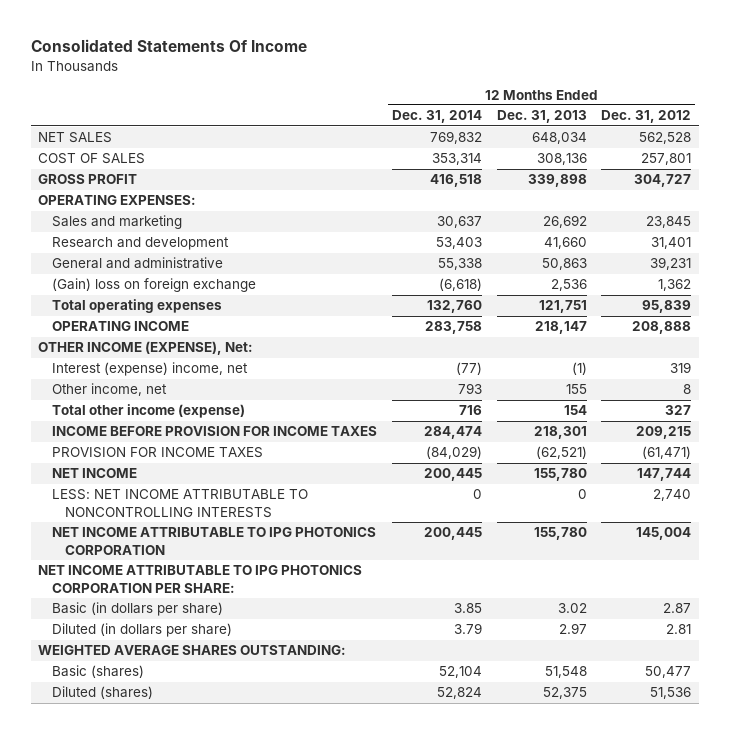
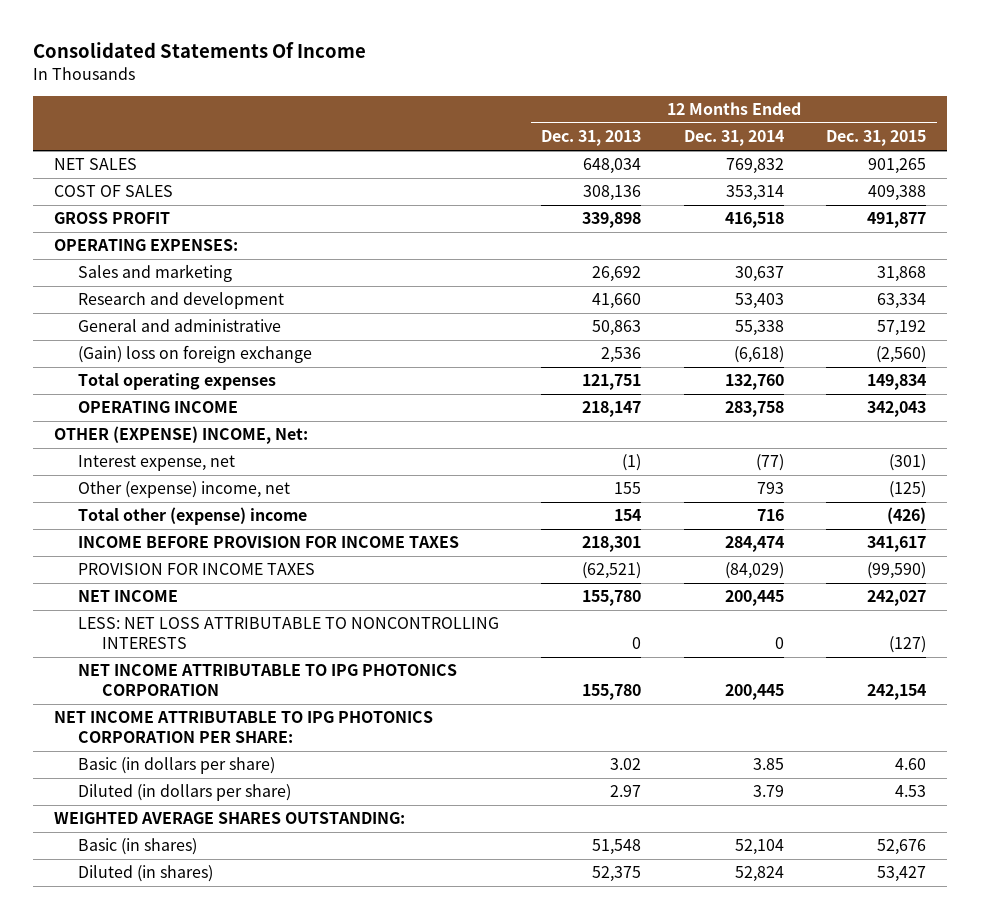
[601,110,692,124] Dec. 31, 2012 -> none
none -> [826,130,927,147] Dec. 31, 2015
[38,341,254,356] OTHER INCOME (EXPENSE), Net: -> [54,426,309,445] OTHER (EXPENSE) INCOME, Net:
[51,362,248,377] Interest (expense) income, net -> [78,455,236,472] Interest expense, net
[51,383,167,397] Other income, net -> [78,481,291,499] Other (expense) income, net
[51,404,245,419] Total other income (expense) -> [78,507,308,526] Total other (expense) income
[51,489,308,518] LESS: NET INCOME ATTRIBUTABLE TO NONCONTROLLING INTERESTS -> [78,617,500,650] LESS: NET LOSS ATTRIBUTABLE TO NONCONTROLLING INTERESTS
[51,665,144,679] Basic (shares) -> [78,838,198,856] Basic (in shares)
[51,686,153,700] Diluted (shares) -> [78,865,214,883] Diluted (in shares)

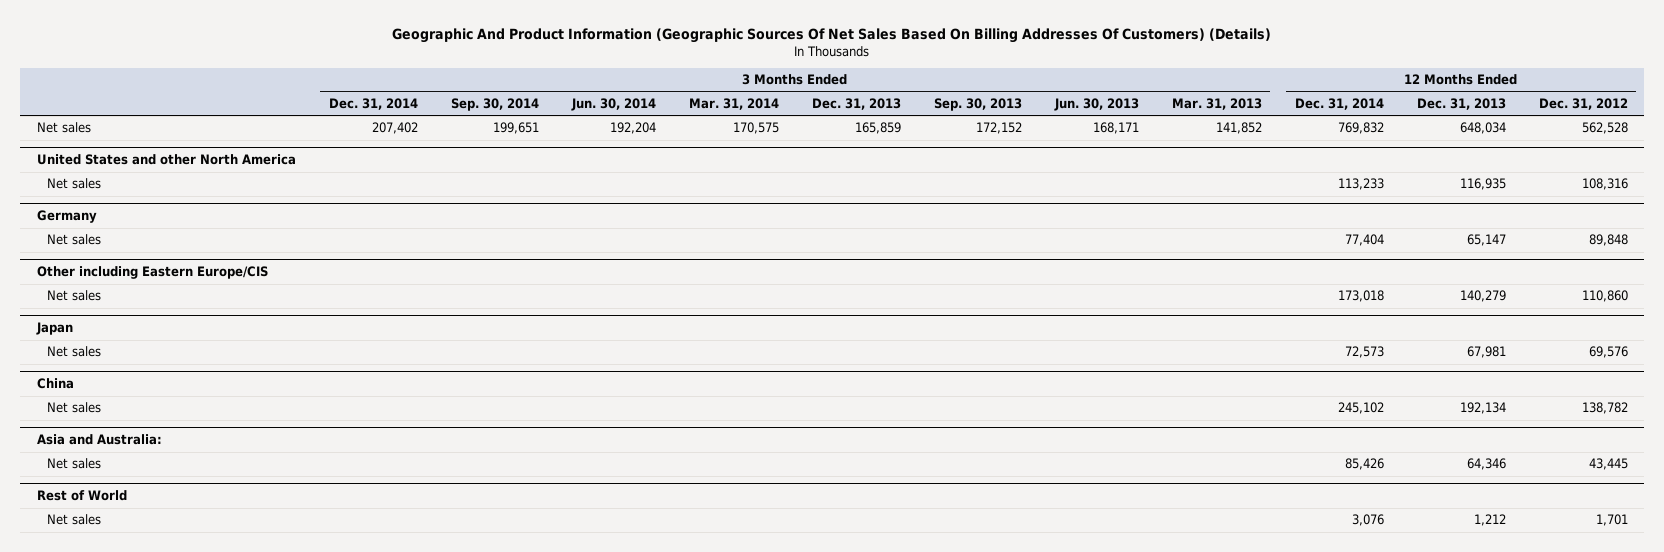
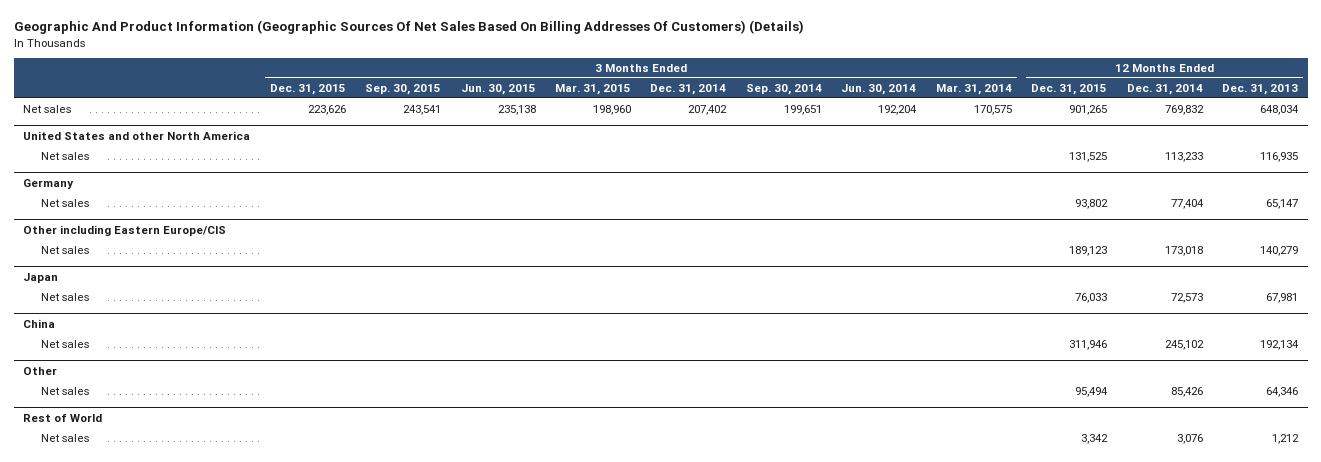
[811,97,901,110] Dec. 31, 2013 -> none
[933,97,1022,111] Sep. 30, 2013 -> none
[1053,97,1139,111] Jun. 30, 2013 -> none
[1171,97,1262,110] Mar. 31, 2013 -> none
[1538,97,1628,110] Dec. 31, 2012 -> none
none -> [269,83,346,95] Dec. 31, 2015
none -> [365,83,442,95] Sep. 30, 2015
none -> [460,83,536,95] Jun. 30, 2015
none -> [554,83,631,95] Mar. 31, 2015
none -> [1031,83,1108,95] Dec. 31, 2015
[36,434,162,446] Asia and Australia: -> [23,366,58,375] Other

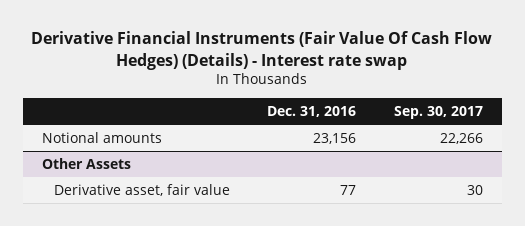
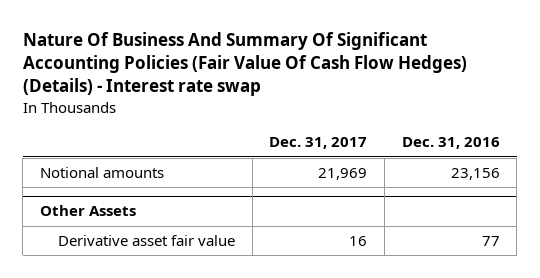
[31,31,493,70] Derivative Financial Instruments (Fair Value Of Cash Flow Hedges) (Details) - Interest rate swap -> [22,31,467,97] Nature Of Business And Summary Of Significant Accounting Policies (Fair Value Of Cash Flow Hedges) (Details) - Interest rate swap
[393,105,483,119] Sep. 30, 2017 -> none
none -> [269,137,368,150] Dec. 31, 2017
[54,183,231,196] Derivative asset, fair value -> [58,234,236,246] Derivative asset fair value

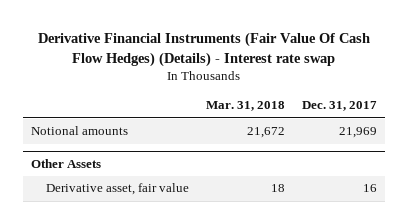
[22,31,467,97] Nature Of Business And Summary Of Significant Accounting Policies (Fair Value Of Cash Flow Hedges) (Details) - Interest rate swap -> [38,31,371,67] Derivative Financial Instruments (Fair Value Of Cash Flow Hedges) (Details) - Interest rate swap
[401,137,500,150] Dec. 31, 2016 -> none
none -> [206,101,286,112] Mar. 31, 2018
[58,234,236,246] Derivative asset fair value -> [46,183,190,196] Derivative asset, fair value

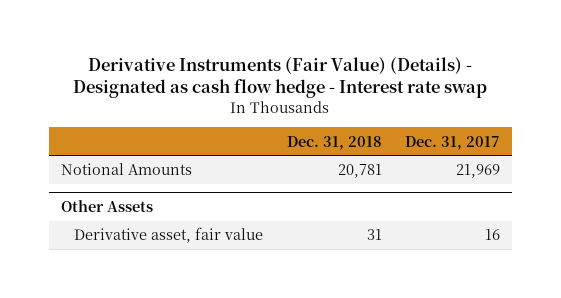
[38,31,371,67] Derivative Financial Instruments (Fair Value Of Cash Flow Hedges) (Details) - Interest rate swap -> [73,57,488,99] Derivative Instruments (Fair Value) (Details) - Designated as cash flow hedge - Interest rate swap
[206,101,286,112] Mar. 31, 2018 -> none
none -> [286,135,382,150] Dec. 31, 2018
[31,126,129,136] Notional amounts -> [60,163,192,176] Notional Amounts

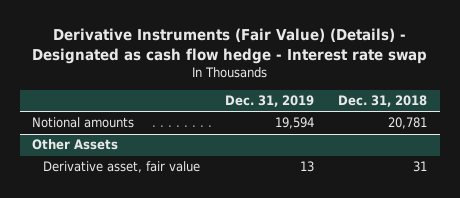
[405,135,501,150] Dec. 31, 2017 -> none
none -> [224,95,314,108] Dec. 31, 2019
[60,163,192,176] Notional Amounts -> [32,117,135,129] Notional amounts

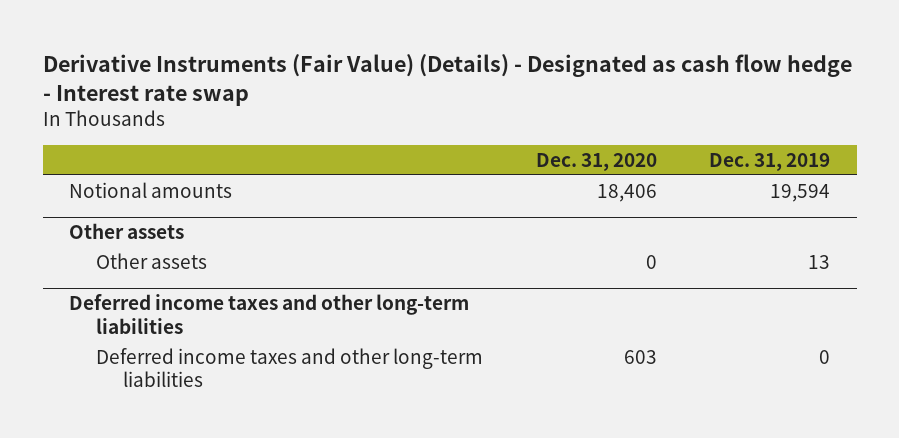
[338,95,428,108] Dec. 31, 2018 -> none
none -> [535,152,657,171] Dec. 31, 2020
[32,139,119,151] Other Assets -> [69,223,185,240] Other assets
[43,161,201,174] Derivative asset, fair value -> [95,252,207,269] Other assets
none -> [69,294,470,334] Deferred income taxes and other long-term liabilities
none -> [95,347,483,387] Deferred income taxes and other long-term liabilities

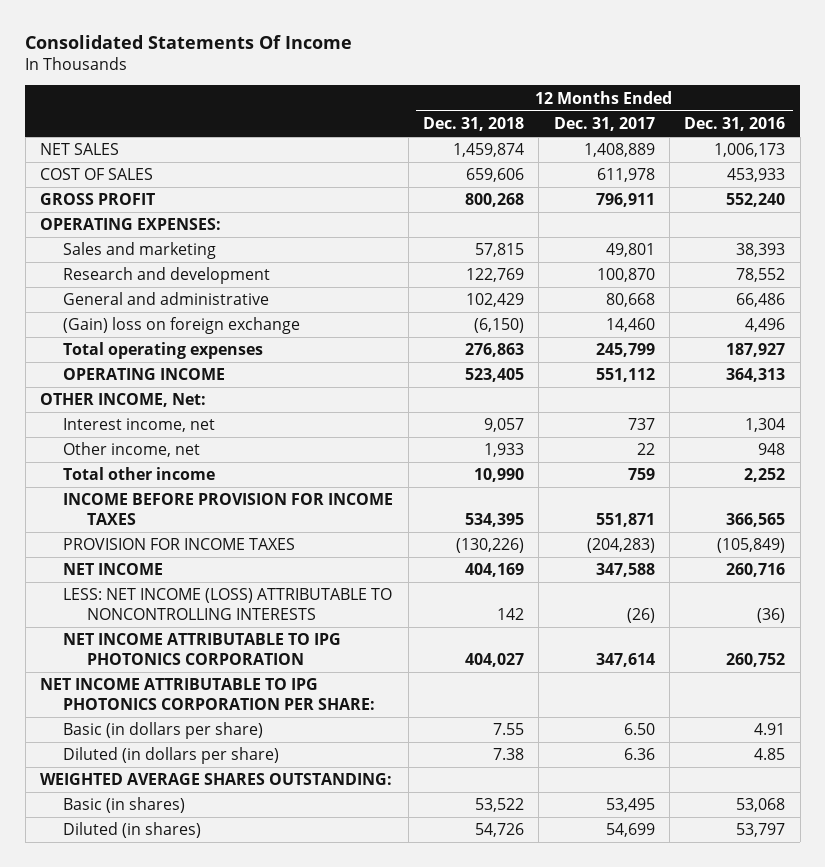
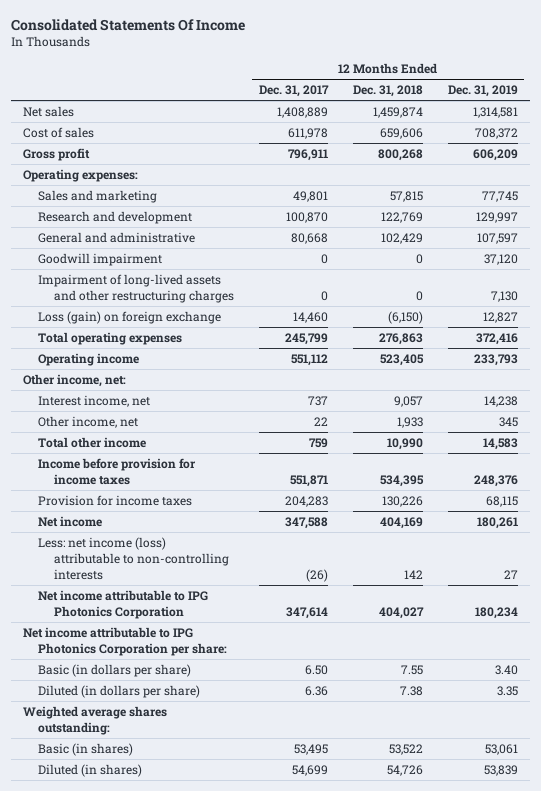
[684,116,786,131] Dec. 31, 2016 -> none
none -> [447,85,518,98] Dec. 31, 2019
[39,143,119,156] NET SALES -> [23,105,75,117] Net sales
[39,168,153,181] COST OF SALES -> [23,126,95,138] Cost of sales
[39,193,155,206] GROSS PROFIT -> [23,147,91,161] Gross profit
[39,218,221,231] OPERATING EXPENSES: -> [23,168,139,182] Operating expenses:
none -> [38,252,163,266] Goodwill impairment
none -> [38,273,234,303] Impairment of long-lived assets and other restructuring charges
[63,317,301,335] (Gain) loss on foreign exchange -> [38,310,222,324] Loss (gain) on foreign exchange
[63,368,226,381] OPERATING INCOME -> [38,352,140,366] Operating income
[39,393,206,408] OTHER INCOME, Net: -> [23,373,127,387] Other income, net:
[63,493,394,525] INCOME BEFORE PROVISION FOR INCOME TAXES -> [38,457,197,485] Income before provision for income taxes
[63,538,296,551] PROVISION FOR INCOME TAXES -> [38,494,193,506] Provision for income taxes
[456,538,525,554] (130,226) -> [381,495,423,507] 130,226
[586,538,655,554] (204,283) -> [284,495,328,507] 204,283
[63,563,164,576] NET INCOME -> [38,515,103,527] Net income
[63,588,393,620] LESS: NET INCOME (LOSS) ATTRIBUTABLE TO NONCONTROLLING INTERESTS -> [38,536,229,580] Less: net income (loss) attributable to non-controlling interests
[63,633,342,665] NET INCOME ATTRIBUTABLE TO IPG PHOTONICS CORPORATION -> [38,589,209,619] Net income attributable to IPG Photonics Corporation
[39,678,376,710] NET INCOME ATTRIBUTABLE TO IPG PHOTONICS CORPORATION PER SHARE: -> [23,626,228,656] Net income attributable to IPG Photonics Corporation per share:
[39,773,392,786] WEIGHTED AVERAGE SHARES OUTSTANDING: -> [23,705,168,735] Weighted average shares outstanding:

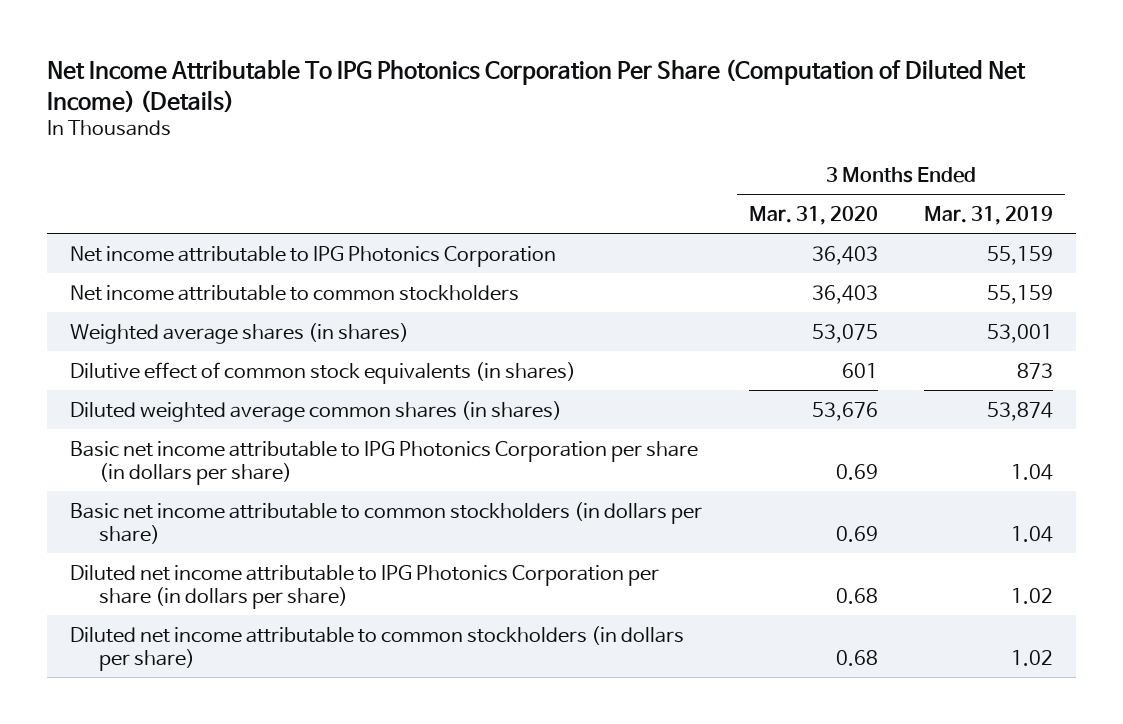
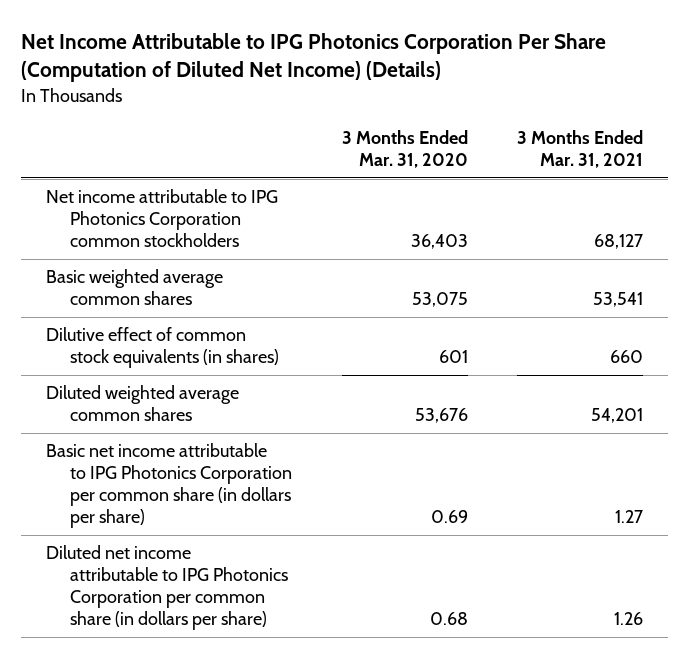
[47,58,1027,113] Net Income Attributable To IPG Photonics Corporation Per Share (Computation of Diluted Net Income) (Details) -> [20,32,606,83] Net Income Attributable to IPG Photonics Corporation Per Share (Computation of Diluted Net Income) (Details)
[923,205,1053,225] Mar. 31, 2019 -> none
none -> [517,130,644,169] 3 Months Ended Mar. 31, 2021
[70,284,520,301] Net income attributable to common stockholders -> none
[70,245,557,267] Net income attributable to IPG Photonics Corporation -> [45,189,278,248] Net income attributable to IPG Photonics Corporation common stockholders
[70,322,410,344] Weighted average shares (in shares) -> [45,269,223,306] Basic weighted average common shares
[70,501,703,545] Basic net income attributable to common stockholders (in dollars per share) -> none
[70,625,685,672] Diluted net income attributable to common stockholders (in dollars per share) -> none
[70,400,563,422] Diluted weighted average common shares (in shares) -> [45,385,239,422] Diluted weighted average common shares
[70,440,699,486] Basic net income attributable to IPG Photonics Corporation per share (in dollars per share) -> [45,443,292,528] Basic net income attributable to IPG Photonics Corporation per common share (in dollars per share)
[70,564,660,610] Diluted net income attributable to IPG Photonics Corporation per share (in dollars per share) -> [45,545,288,630] Diluted net income attributable to IPG Photonics Corporation per common share (in dollars per share)

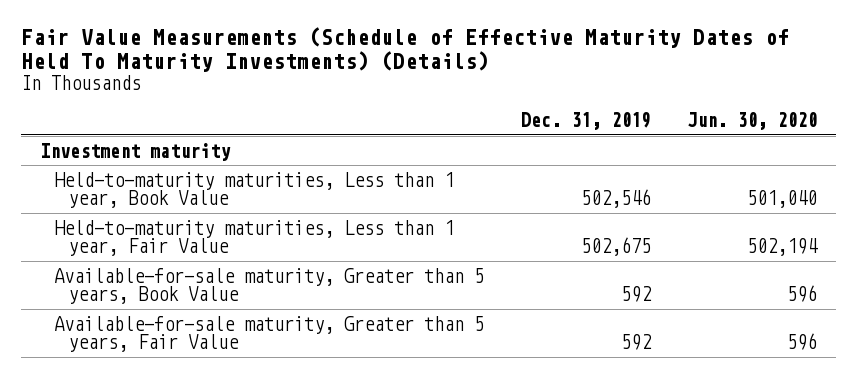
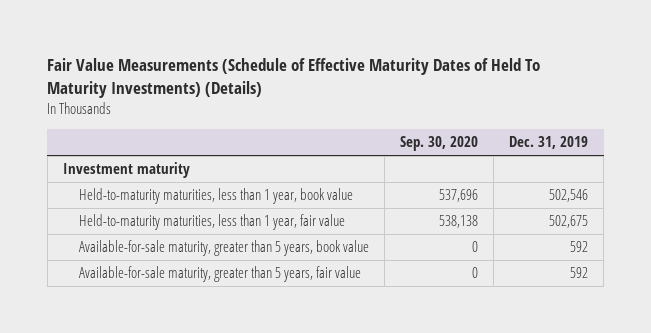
[687,112,818,131] Jun. 30, 2020 -> none
none -> [400,136,479,152] Sep. 30, 2020
[53,171,454,209] Held-to-maturity maturities, Less than 1 year, Book Value -> [79,188,354,205] Held-to-maturity maturities, less than 1 year, book value
[53,219,454,257] Held-to-maturity maturities, Less than 1 year, Fair Value -> [79,214,346,231] Held-to-maturity maturities, less than 1 year, fair value
[53,267,484,305] Available-for-sale maturity, Greater than 5 years, Book Value -> [79,240,370,257] Available-for-sale maturity, greater than 5 years, book value
[53,315,484,353] Available-for-sale maturity, Greater than 5 years, Fair Value -> [79,266,362,283] Available-for-sale maturity, greater than 5 years, fair value

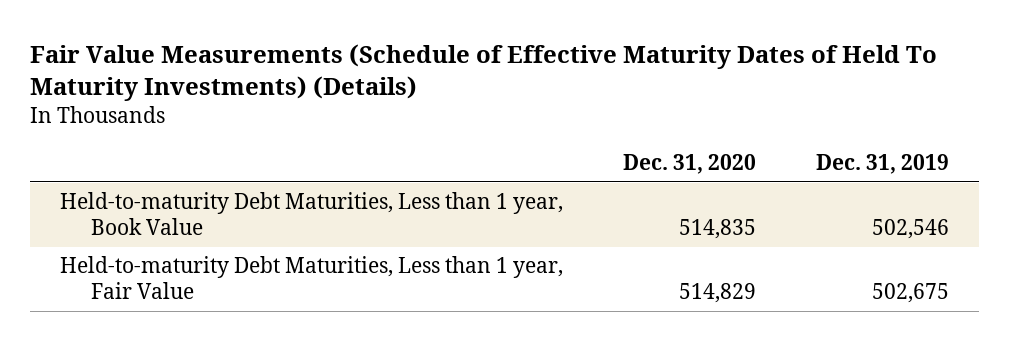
[400,136,479,152] Sep. 30, 2020 -> none
none -> [623,154,757,175] Dec. 31, 2020
[62,162,190,179] Investment maturity -> none
[79,240,370,257] Available-for-sale maturity, greater than 5 years, book value -> none
[79,266,362,283] Available-for-sale maturity, greater than 5 years, fair value -> none
[79,188,354,205] Held-to-maturity maturities, less than 1 year, book value -> [60,192,564,236] Held-to-maturity Debt Maturities, Less than 1 year, Book Value
[79,214,346,231] Held-to-maturity maturities, less than 1 year, fair value -> [60,256,564,300] Held-to-maturity Debt Maturities, Less than 1 year, Fair Value

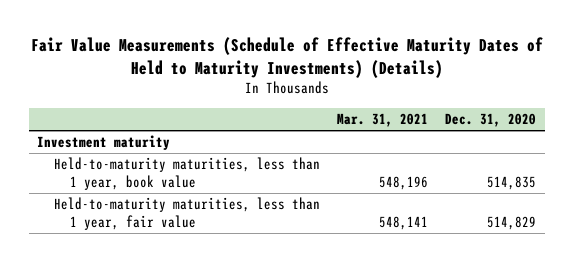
[30,43,938,101] Fair Value Measurements (Schedule of Effective Maturity Dates of Held To Maturity Investments) (Details) -> [30,37,543,78] Fair Value Measurements (Schedule of Effective Maturity Dates of Held to Maturity Investments) (Details)
[816,154,950,175] Dec. 31, 2019 -> none
none -> [337,113,429,128] Mar. 31, 2021
none -> [37,135,171,151] Investment maturity
[60,192,564,236] Held-to-maturity Debt Maturities, Less than 1 year, Book Value -> [53,157,320,191] Held-to-maturity maturities, less than 1 year, book value
[60,256,564,300] Held-to-maturity Debt Maturities, Less than 1 year, Fair Value -> [53,197,320,231] Held-to-maturity maturities, less than 1 year, fair value

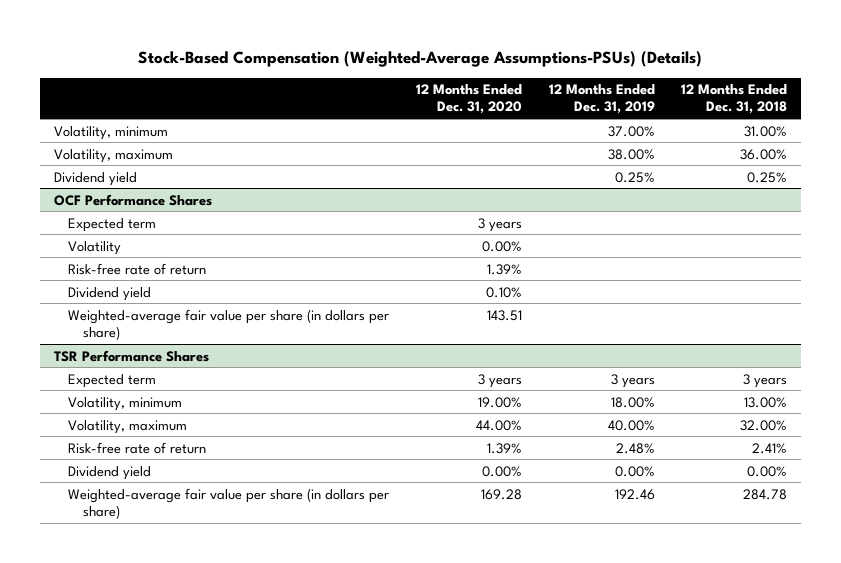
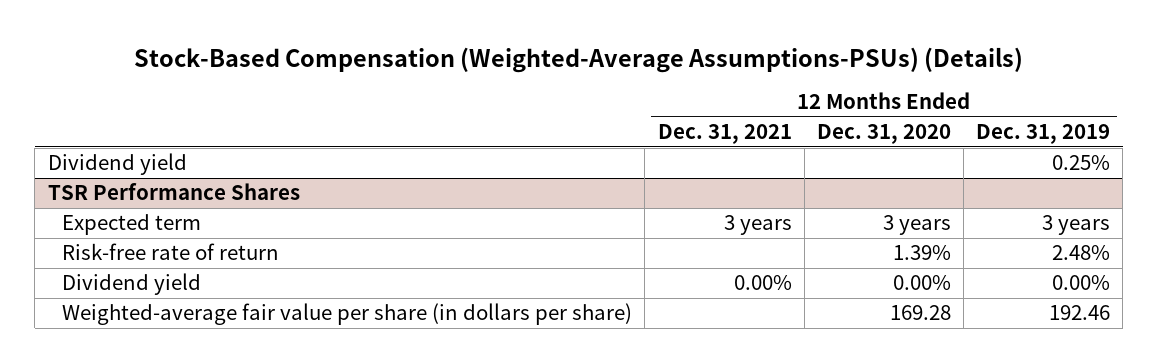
[681,84,788,115] 12 Months Ended Dec. 31, 2018 -> none
none -> [657,124,792,145] Dec. 31, 2021
[53,125,168,140] Volatility, minimum -> none
[53,148,173,163] Volatility, maximum -> none
[53,193,212,206] OCF Performance Shares -> none
[68,217,157,232] Expected term -> none
[68,240,122,255] Volatility -> none
[68,262,207,275] Risk-free rate of return -> none
[68,286,152,301] Dividend yield -> none
[68,308,390,340] Weighted-average fair value per share (in dollars per share) -> none
[68,396,183,411] Volatility, minimum -> none
[68,419,188,434] Volatility, maximum -> none

